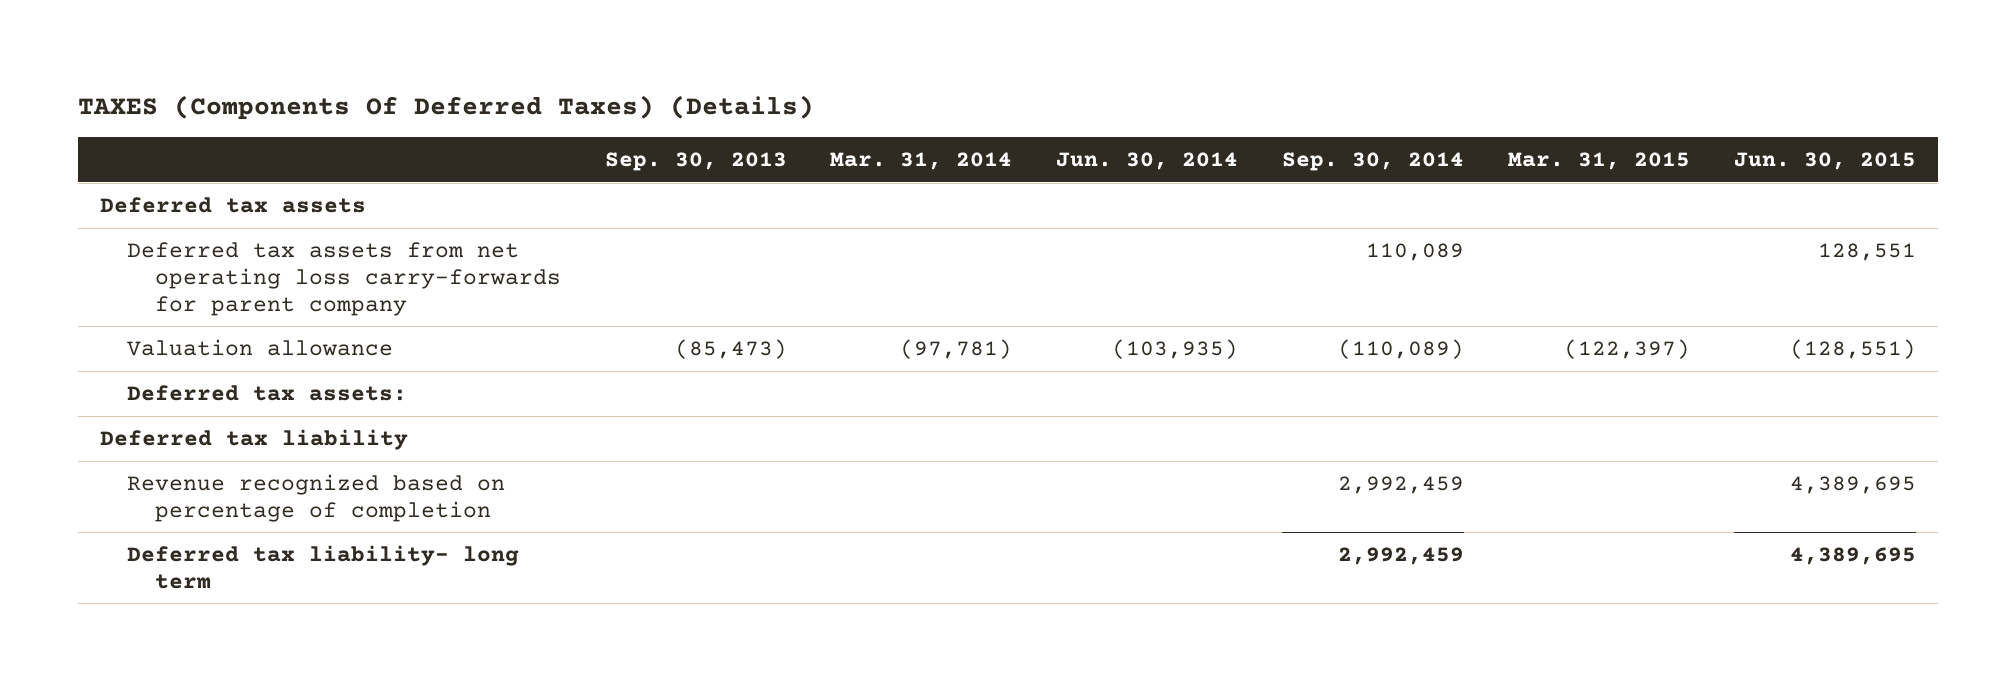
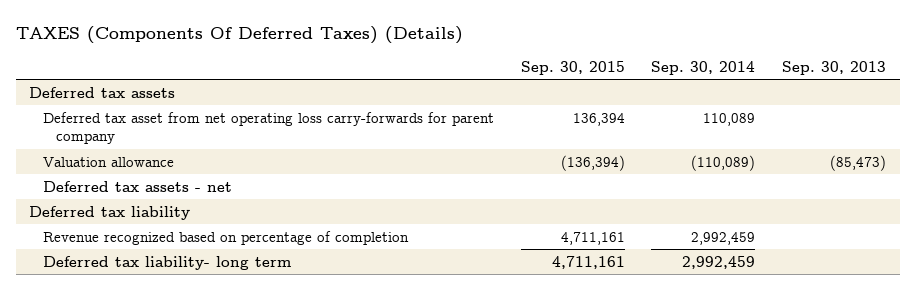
[830,151,1013,170] Mar. 31, 2014 -> none
[1056,151,1239,170] Jun. 30, 2014 -> none
[1507,151,1690,170] Mar. 31, 2015 -> none
[1733,151,1916,170] Jun. 30, 2015 -> none
none -> [520,60,625,75] Sep. 30, 2015
[127,242,561,316] Deferred tax assets from net operating loss carry-forwards for parent company -> [42,111,494,145] Deferred tax asset from net operating loss carry-forwards for parent company
[127,385,408,402] Deferred tax assets: -> [42,180,232,192] Deferred tax assets - net

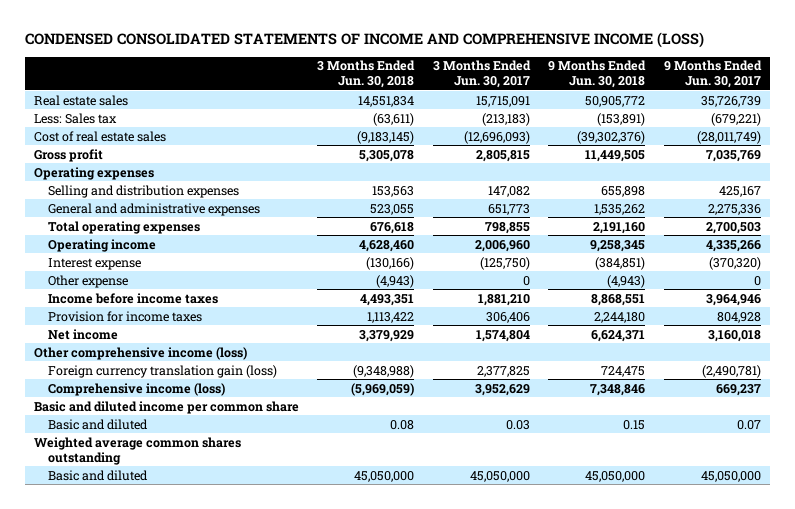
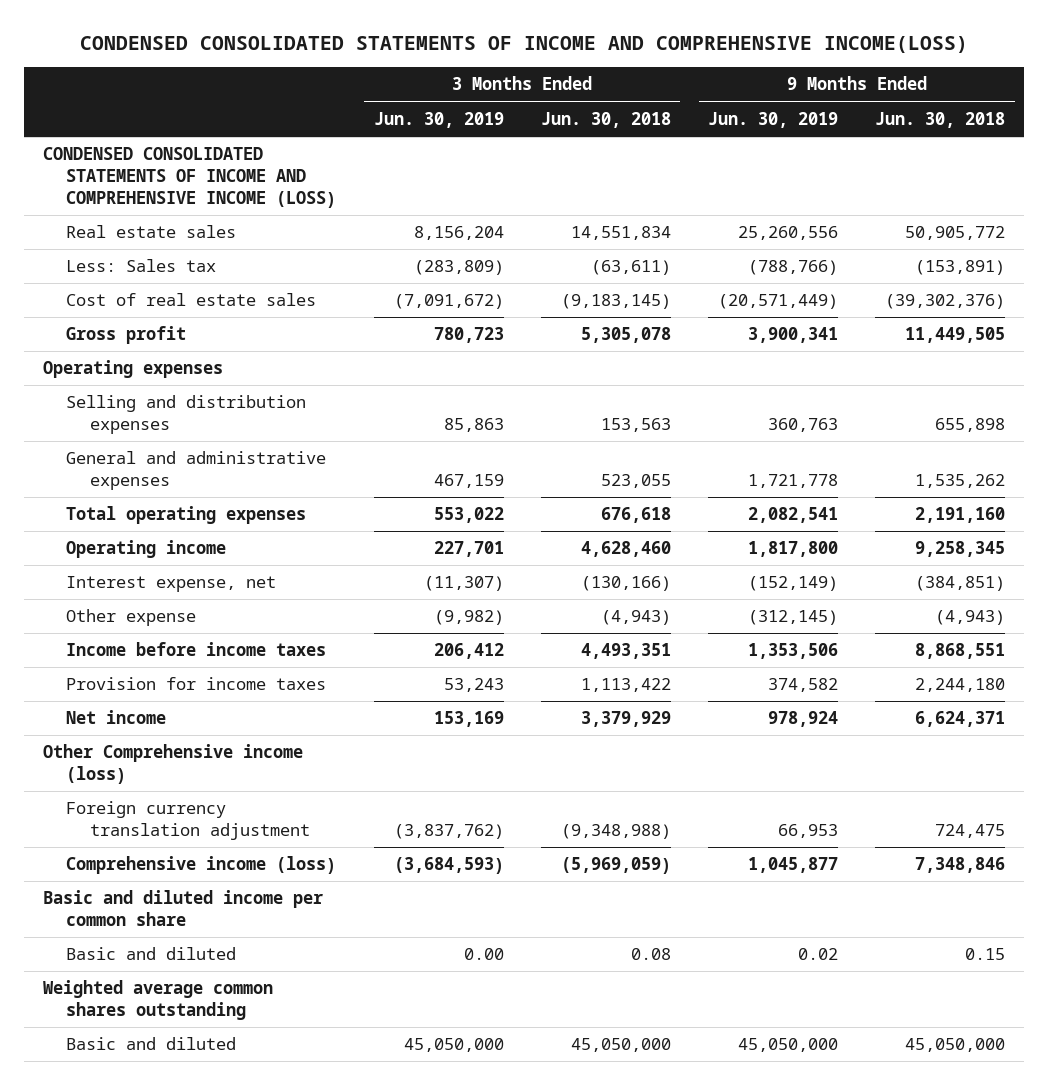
[24,32,704,49] CONDENSED CONSOLIDATED STATEMENTS OF INCOME AND COMPREHENSIVE INCOME (LOSS) -> [80,36,969,54] CONDENSED CONSOLIDATED STATEMENTS OF INCOME AND COMPREHENSIVE INCOME(LOSS)
[432,60,531,89] 3 Months Ended Jun. 30, 2017 -> none
[663,60,762,89] 9 Months Ended Jun. 30, 2017 -> none
none -> [373,111,504,128] Jun. 30, 2019
none -> [708,111,839,128] Jun. 30, 2019
none -> [42,147,337,208] CONDENSED CONSOLIDATED STATEMENTS OF INCOME AND COMPREHENSIVE INCOME (LOSS)
[48,257,142,270] Interest expense -> [66,576,277,593] Interest expense, net
[33,346,247,360] Other comprehensive income (loss) -> [42,744,303,785] Other Comprehensive income (loss)
[48,364,278,378] Foreign currency translation gain (loss) -> [66,801,310,841] Foreign currency translation adjustment

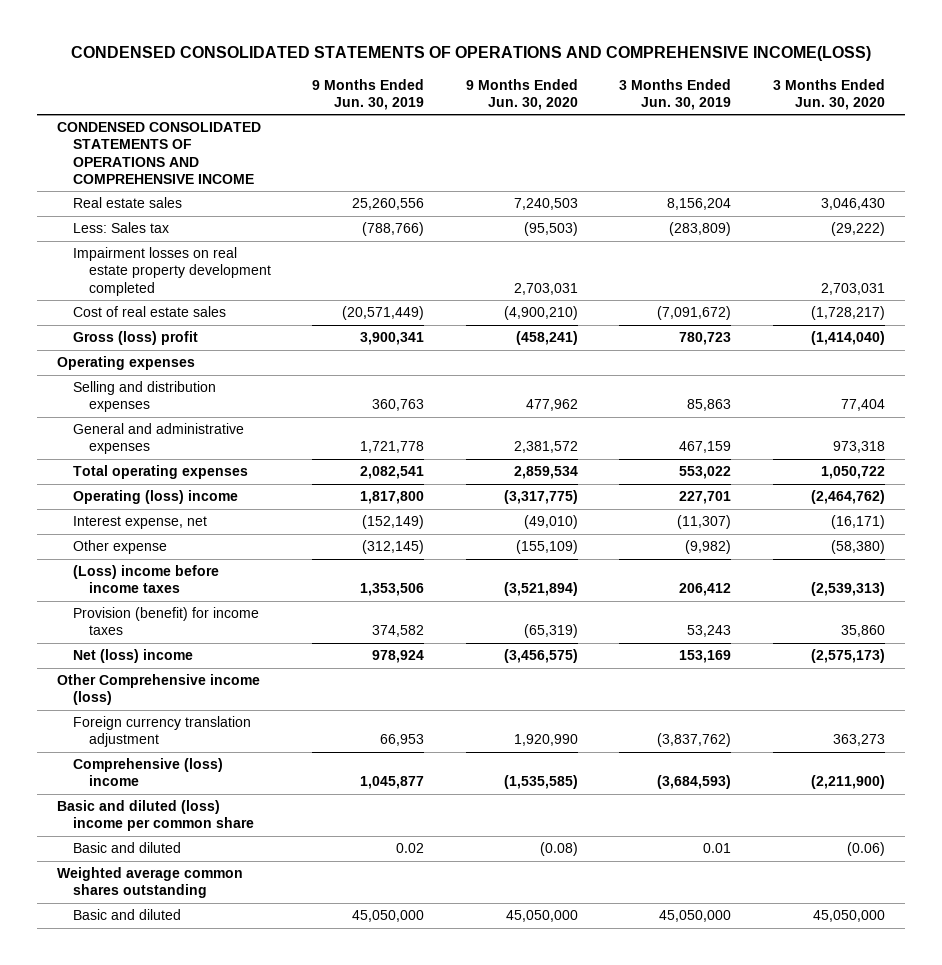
[80,36,969,54] CONDENSED CONSOLIDATED STATEMENTS OF INCOME AND COMPREHENSIVE INCOME(LOSS) -> [71,46,872,62] CONDENSED CONSOLIDATED STATEMENTS OF OPERATIONS AND COMPREHENSIVE INCOME(LOSS)
[540,111,671,128] Jun. 30, 2018 -> none
[875,111,1006,128] Jun. 30, 2018 -> none
none -> [465,78,578,110] 9 Months Ended Jun. 30, 2020
none -> [772,78,885,110] 3 Months Ended Jun. 30, 2020
[42,147,337,208] CONDENSED CONSOLIDATED STATEMENTS OF INCOME AND COMPREHENSIVE INCOME (LOSS) -> [57,122,262,184] CONDENSED CONSOLIDATED STATEMENTS OF OPERATIONS AND COMPREHENSIVE INCOME
none -> [73,247,272,296] Impairment losses on real estate property development completed
[66,326,187,345] Gross profit -> [73,331,199,346] Gross (loss) profit
[66,540,227,559] Operating income -> [73,490,239,505] Operating (loss) income
[66,642,327,657] Income before income taxes -> [73,565,220,594] (Loss) income before income taxes
[66,677,327,691] Provision for income taxes -> [73,607,260,636] Provision (benefit) for income taxes
[66,710,167,725] Net income -> [73,649,194,664] Net (loss) income
[66,856,337,875] Comprehensive income (loss) -> [73,758,224,787] Comprehensive (loss) income
[42,890,323,927] Basic and diluted income per common share -> [57,800,255,832] Basic and diluted (loss) income per common share
[463,948,504,961] 0.00 -> [703,843,732,854] 0.01

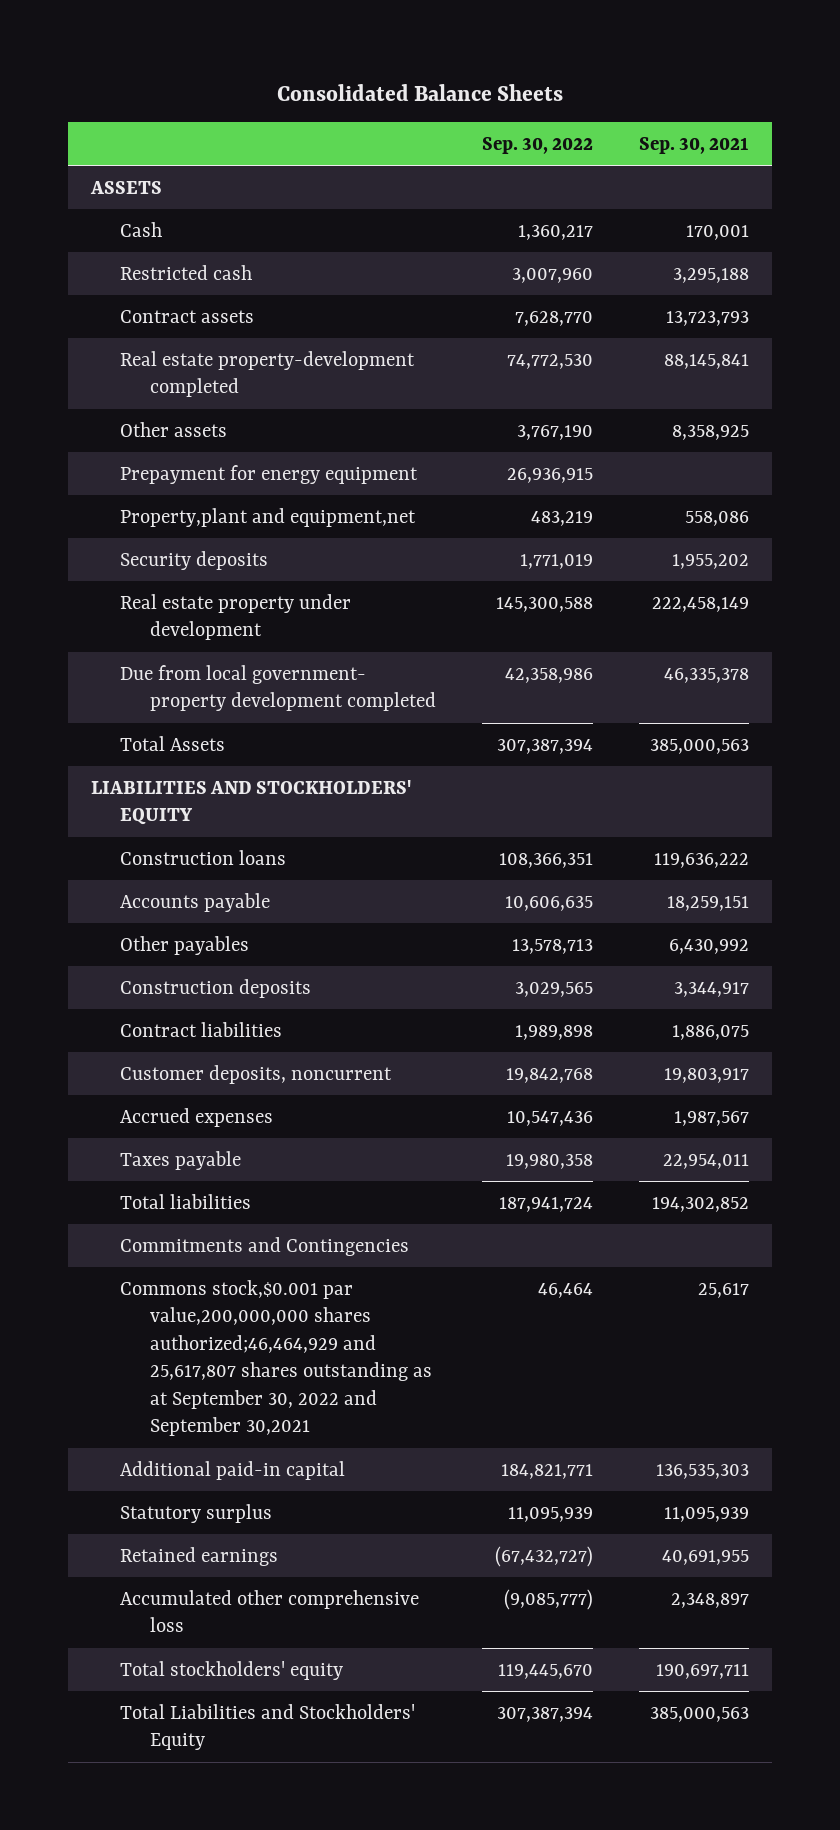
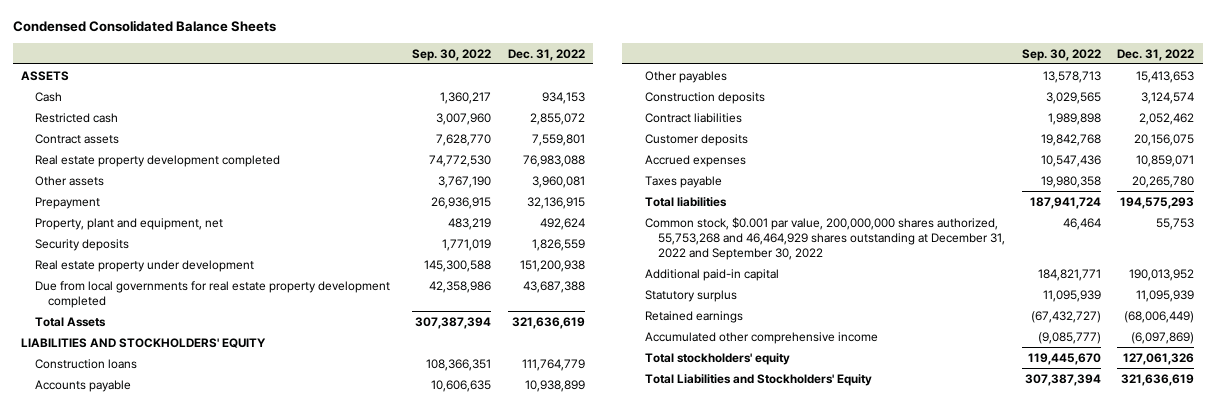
[276,83,563,101] Consolidated Balance Sheets -> [12,19,276,32] Condensed Consolidated Balance Sheets
[638,136,749,154] Sep. 30, 2021 -> none
none -> [507,48,585,61] Dec. 31, 2022
[120,350,416,398] Real estate property-development completed -> [34,154,280,167] Real estate property development completed
[120,464,419,484] Prepayment for energy equipment -> [34,196,100,209] Prepayment
[120,507,417,527] Property,plant and equipment,net -> [34,217,223,230] Property, plant and equipment, net
[120,664,436,712] Due from local government- property development completed -> [34,280,390,308] Due from local governments for real estate property development completed
[120,1064,393,1084] Customer deposits, noncurrent -> [644,133,748,146] Customer deposits
[120,1236,410,1256] Commitments and Contingencies -> none
[120,1279,432,1437] Commons stock,$0.001 par value,200,000,000 shares authorized;46,464,929 and 25,617,807 shares outstanding as at September 30, 2022 and September 30,2021 -> [644,216,1006,260] Common stock, $0.001 par value, 200,000,000 shares authorized, 55,753,268 and 46,464,929 shares outstanding at December 31, 2022 and September 30, 2022
[120,1589,420,1633] Accumulated other comprehensive loss -> [644,331,878,344] Accumulated other comprehensive income

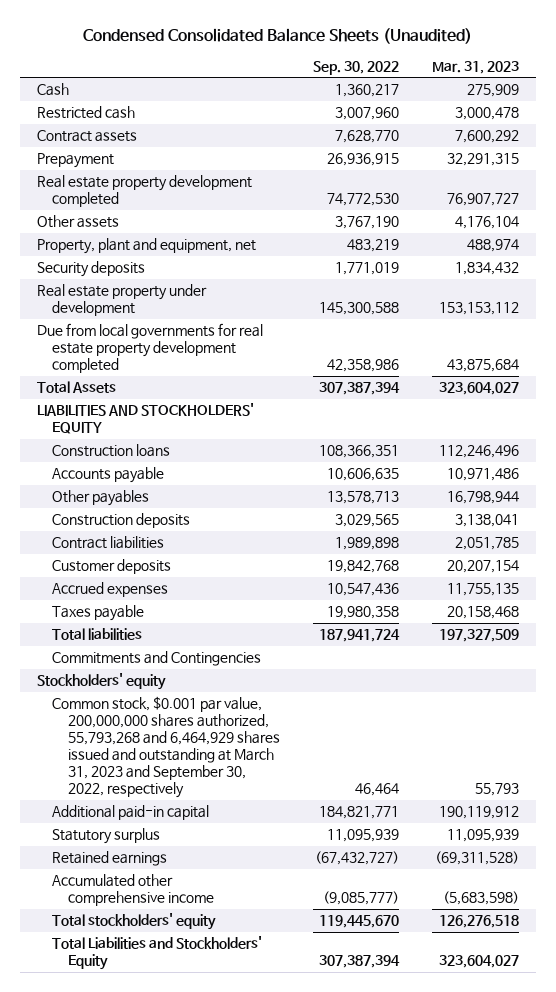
[12,19,276,32] Condensed Consolidated Balance Sheets -> [82,28,472,45] Condensed Consolidated Balance Sheets (Unaudited)
[507,48,585,61] Dec. 31, 2022 -> none
none -> [431,60,519,74] Mar. 31, 2023
[20,70,69,81] ASSETS -> none
[34,196,100,209] Prepayment -> [36,153,114,169] Prepayment
none -> [52,651,262,667] Commitments and Contingencies
none -> [36,673,166,691] Stockholders' equity
[644,216,1006,260] Common stock, $0.001 par value, 200,000,000 shares authorized, 55,753,268 and 46,464,929 shares outstanding at December 31, 2022 and September 30, 2022 -> [52,696,280,799] Common stock, $0.001 par value, 200,000,000 shares authorized, 55,793,268 and 6,464,929 shares issued and outstanding at March 31, 2023 and September 30, 2022, respectively

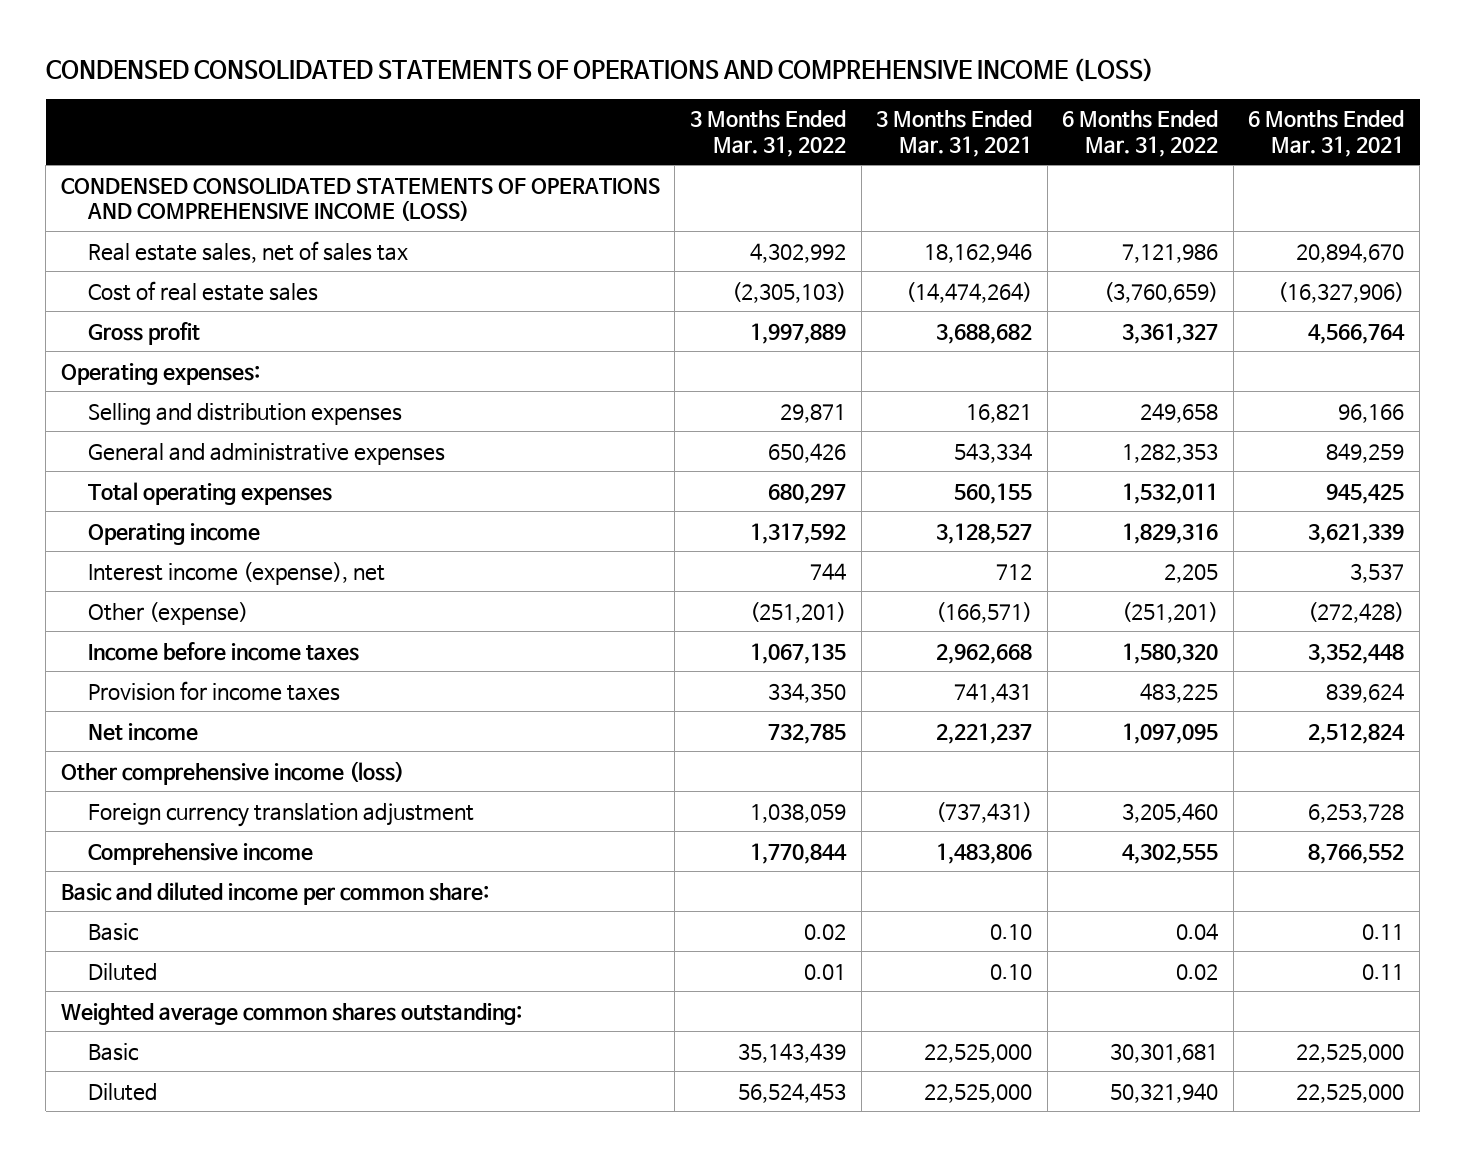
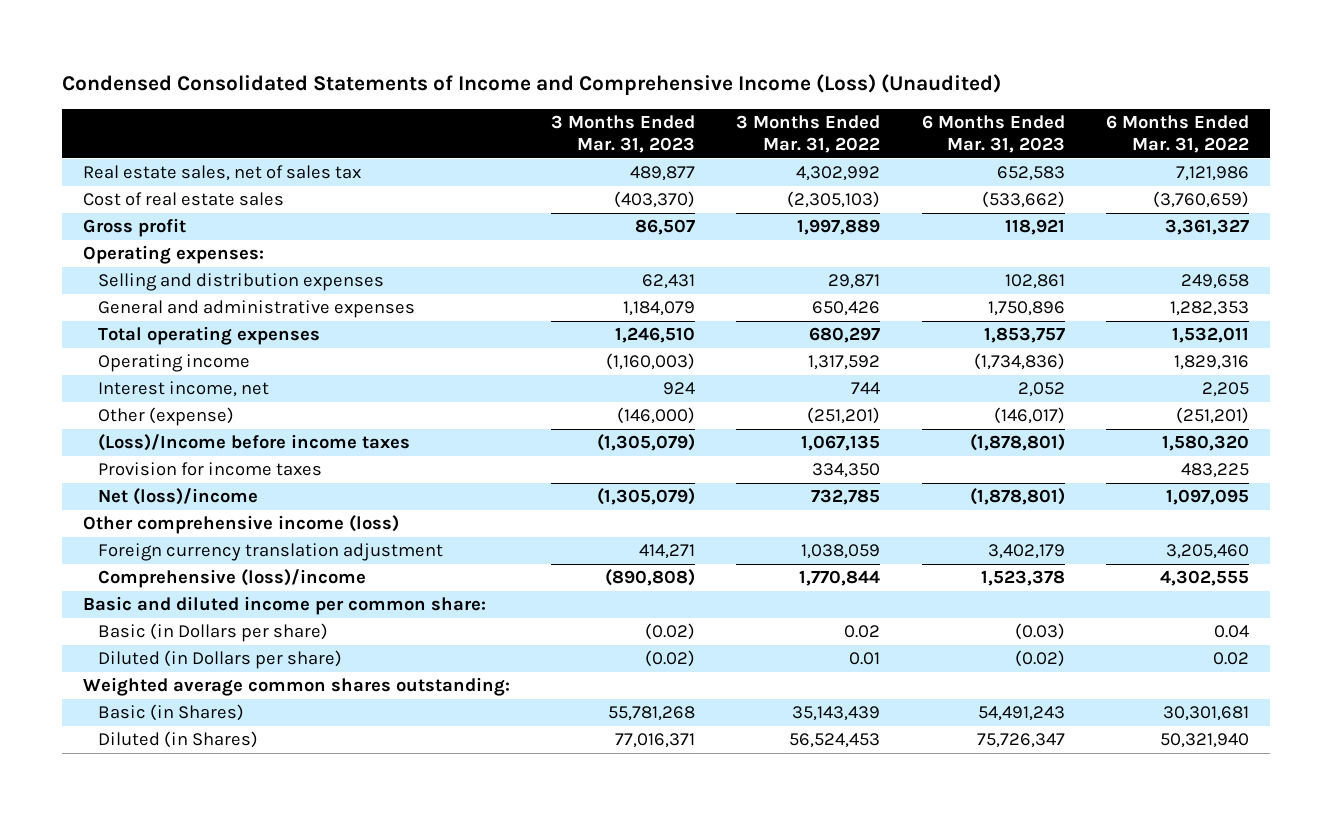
[45,57,1154,82] CONDENSED CONSOLIDATED STATEMENTS OF OPERATIONS AND COMPREHENSIVE INCOME (LOSS) -> [61,74,1001,96] Condensed Consolidated Statements of Income and Comprehensive Income (Loss) (Unaudited)
[876,110,1033,157] 3 Months Ended Mar. 31, 2021 -> none
[1248,110,1405,157] 6 Months Ended Mar. 31, 2021 -> none
none -> [550,115,695,153] 3 Months Ended Mar. 31, 2023
none -> [921,115,1065,153] 6 Months Ended Mar. 31, 2023
[60,177,660,222] CONDENSED CONSOLIDATED STATEMENTS OF OPERATIONS AND COMPREHENSIVE INCOME (LOSS) -> none
[88,561,386,585] Interest income (expense), net -> [98,381,270,398] Interest income, net
[88,641,360,661] Income before income taxes -> [98,434,411,452] (Loss)/Income before income taxes
[88,722,199,741] Net income -> [98,488,259,506] Net (loss)/income
[88,842,314,865] Comprehensive income -> [98,569,367,589] Comprehensive (loss)/income
[88,922,139,941] Basic -> [98,623,329,643] Basic (in Dollars per share)
[88,962,158,981] Diluted -> [98,650,343,670] Diluted (in Dollars per share)
[88,1042,139,1061] Basic -> [98,704,245,722] Basic (in Shares)
[88,1082,158,1101] Diluted -> [98,731,259,749] Diluted (in Shares)

